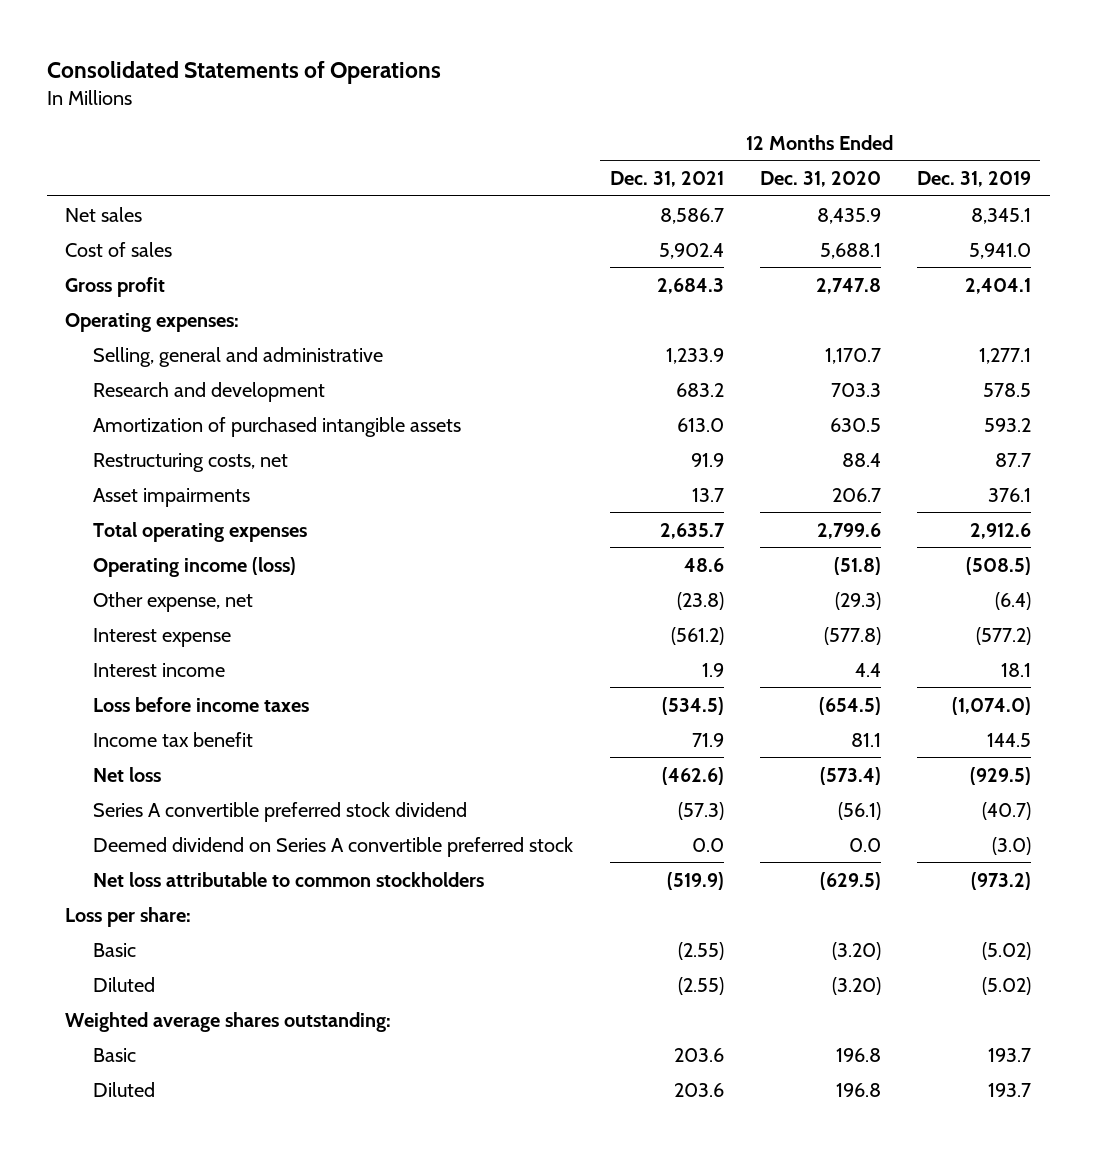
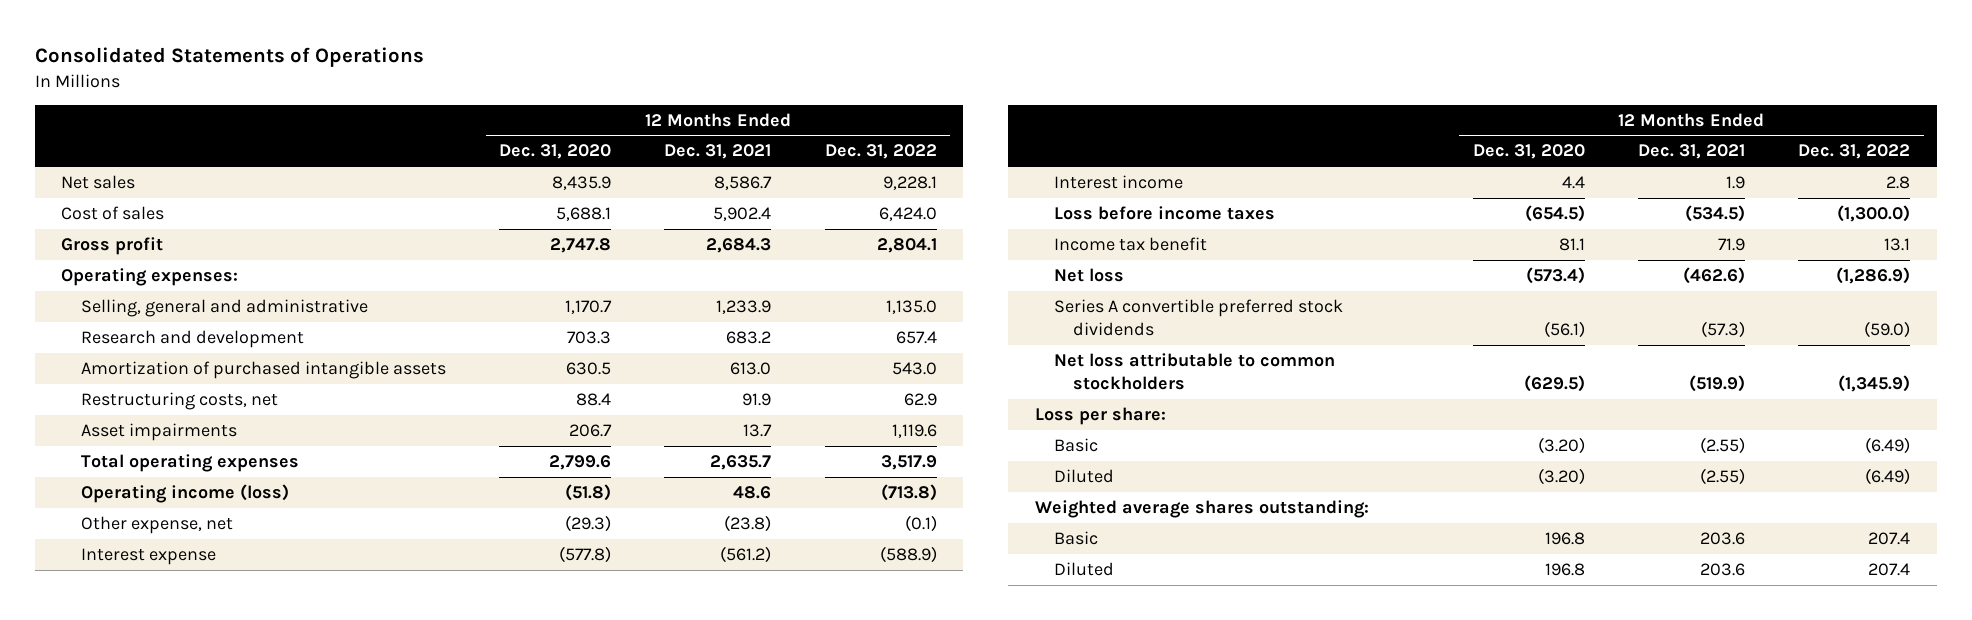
[917,171,1032,188] Dec. 31, 2019 -> none
none -> [824,144,937,160] Dec. 31, 2022
[93,836,574,857] Deemed dividend on Series A convertible preferred stock -> none
[93,801,468,822] Series A convertible preferred stock dividend -> [1054,299,1344,337] Series A convertible preferred stock dividends

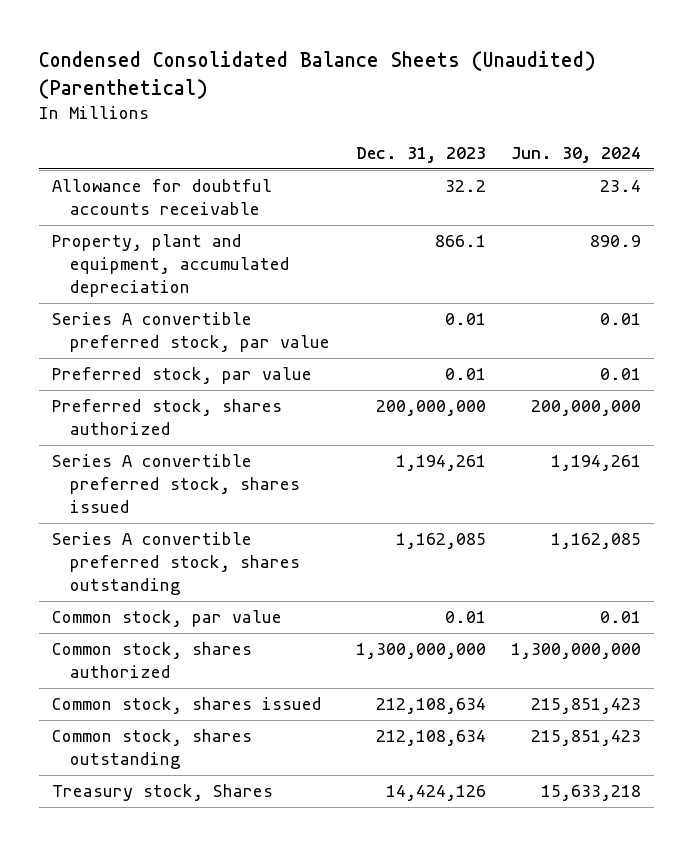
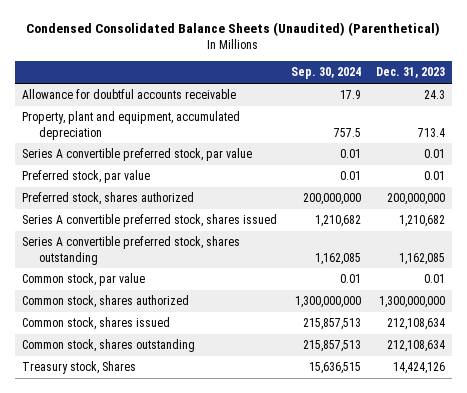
[511,147,642,164] Jun. 30, 2024 -> none
none -> [291,67,362,80] Sep. 30, 2024
[444,180,486,193] 32.2 -> [423,90,445,100] 24.3
[434,235,486,248] 866.1 -> [417,127,445,137] 713.4
[395,455,486,472] 1,194,261 -> [398,215,445,228] 1,210,682

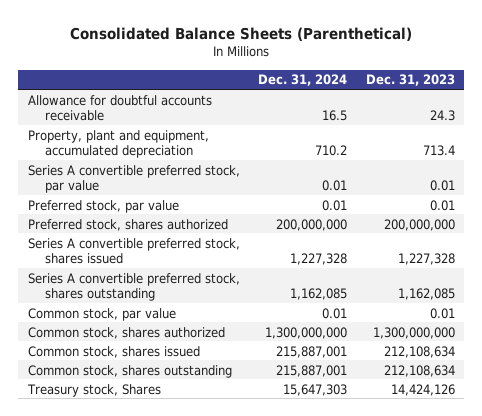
[26,22,441,37] Condensed Consolidated Balance Sheets (Unaudited) (Parenthetical) -> [70,26,413,41] Consolidated Balance Sheets (Parenthetical)
[291,67,362,80] Sep. 30, 2024 -> none
none -> [258,74,348,87] Dec. 31, 2024
[398,215,445,228] 1,210,682 -> [397,252,455,265] 1,227,328

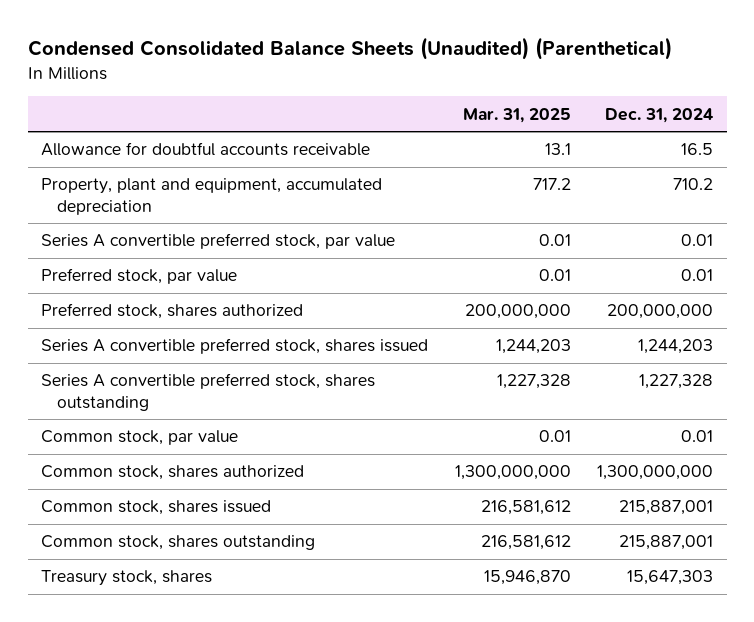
[70,26,413,41] Consolidated Balance Sheets (Parenthetical) -> [27,37,672,61] Condensed Consolidated Balance Sheets (Unaudited) (Parenthetical)
[365,74,455,87] Dec. 31, 2023 -> none
none -> [462,107,571,123] Mar. 31, 2025
[290,252,348,265] 1,227,328 -> [638,339,714,355] 1,244,203
[290,287,348,300] 1,162,085 -> [639,374,714,390] 1,227,328
[26,383,161,397] Treasury stock, Shares -> [41,570,213,587] Treasury stock, shares

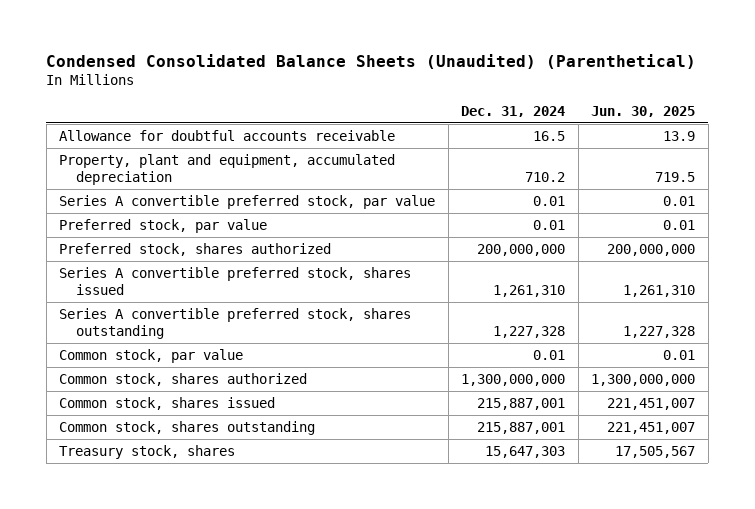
[462,107,571,123] Mar. 31, 2025 -> none
none -> [591,105,696,117] Jun. 30, 2025
[638,339,714,355] 1,244,203 -> [493,284,566,297] 1,261,310

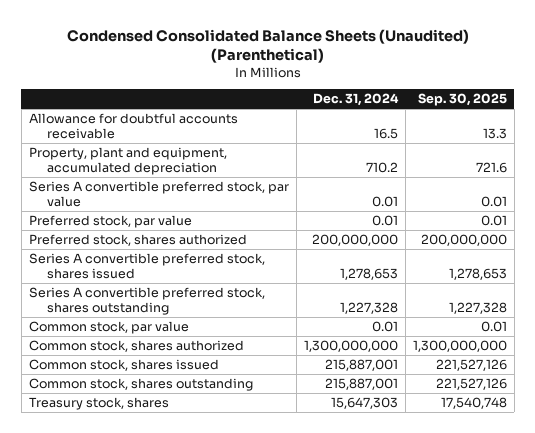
[591,105,696,117] Jun. 30, 2025 -> none
none -> [417,93,507,107] Sep. 30, 2025
[493,284,566,297] 1,261,310 -> [339,267,398,280] 1,278,653

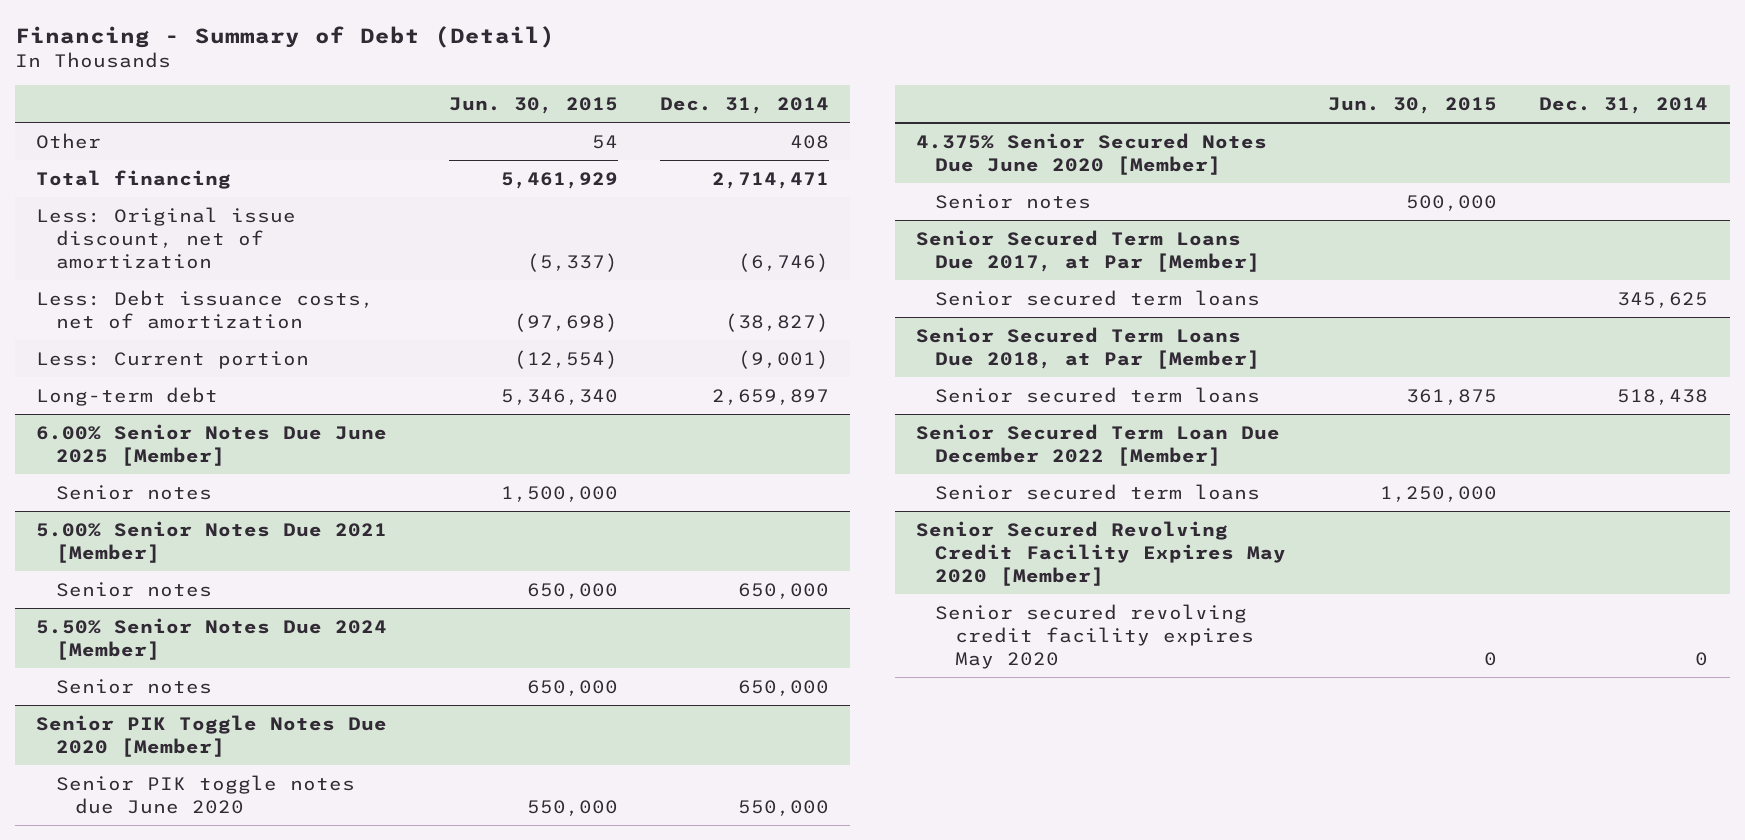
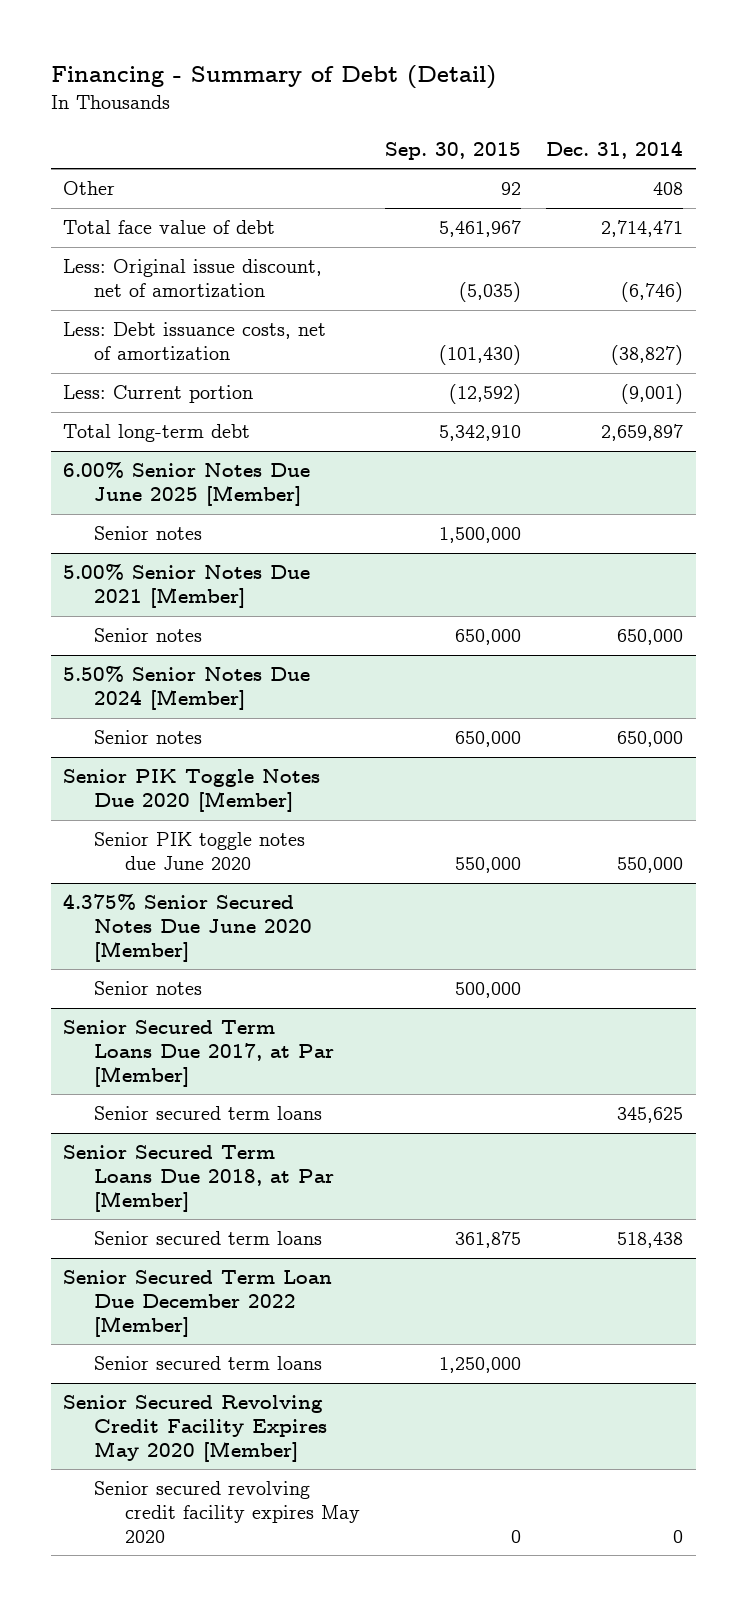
[448,97,618,115] Jun. 30, 2015 -> none
none -> [384,141,521,160] Sep. 30, 2015
[36,169,232,189] Total financing -> [63,220,276,235] Total face value of debt
[36,386,219,406] Long-term debt -> [63,424,251,443] Total long-term debt

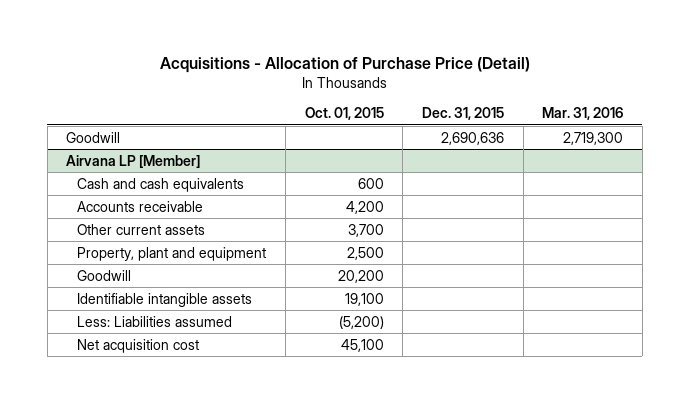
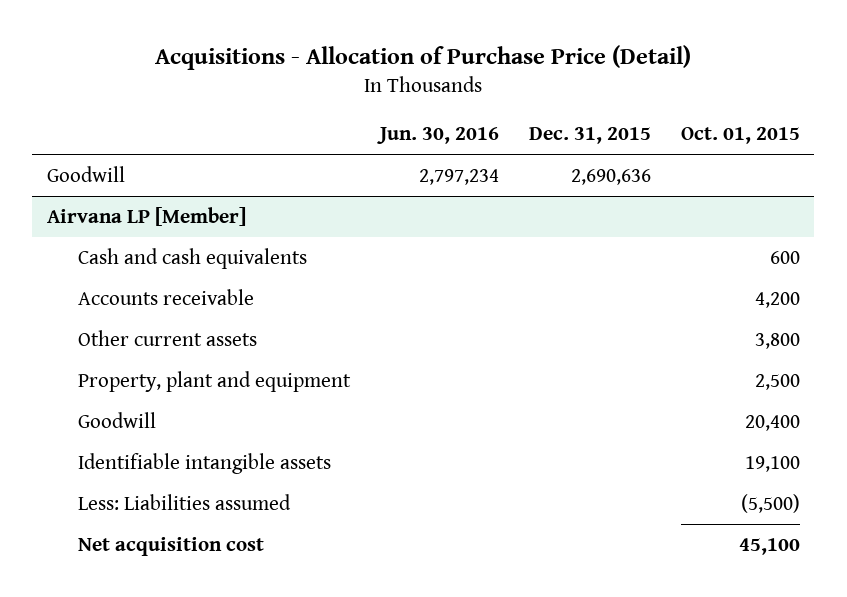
[542,107,624,121] Mar. 31, 2016 -> none
none -> [377,127,500,145] Jun. 30, 2016
[347,223,384,237] 3,700 -> [754,333,800,350] 3,800
[337,269,384,283] 20,200 -> [744,415,800,432] 20,400
[338,315,384,329] (5,200) -> [740,494,800,514] (5,500)

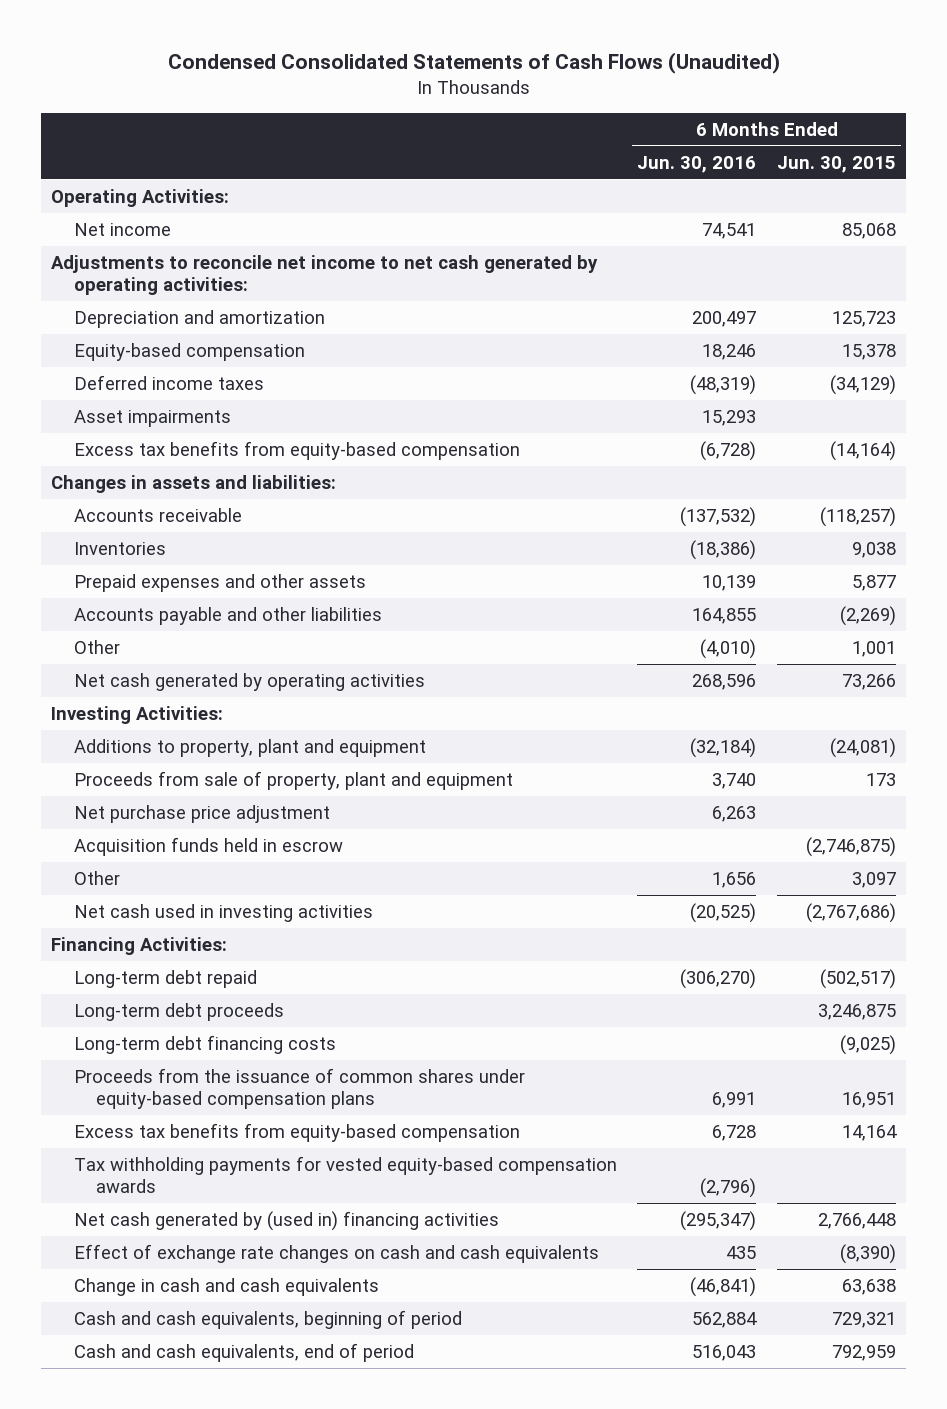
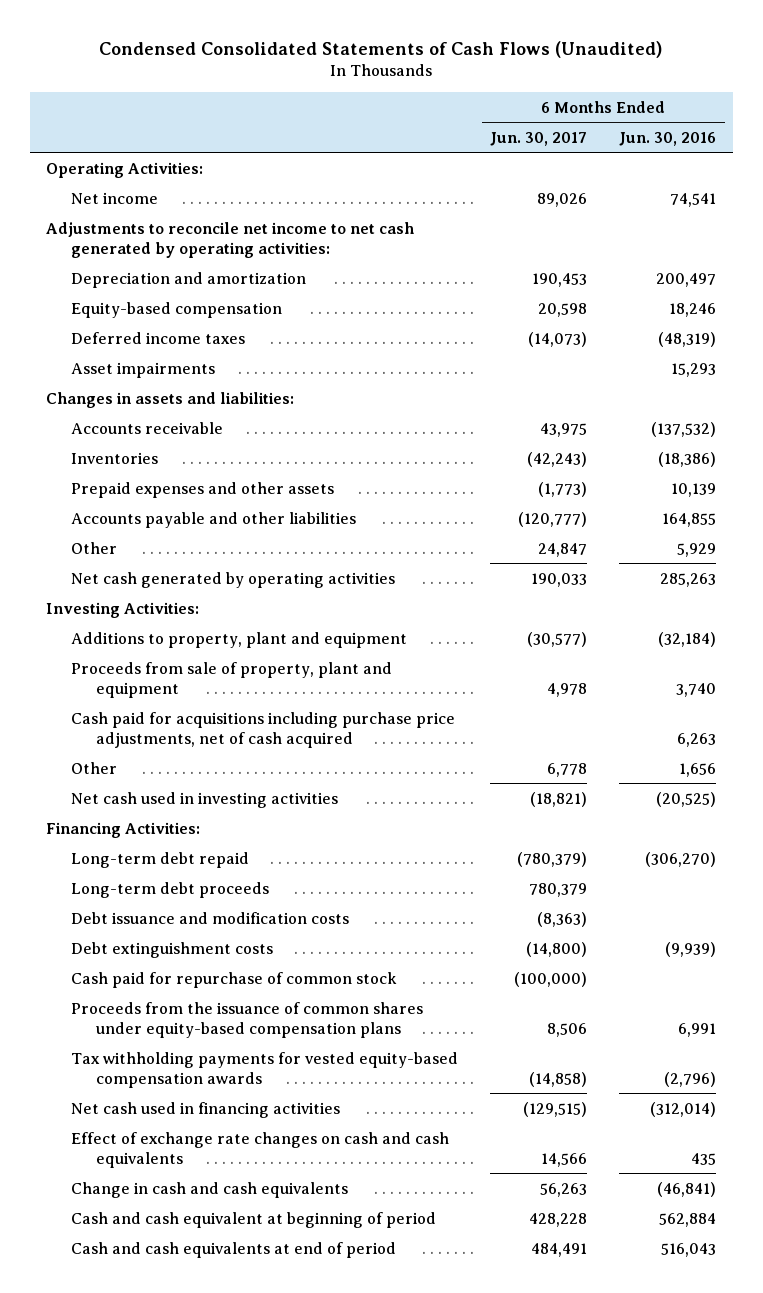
[777,155,897,173] Jun. 30, 2015 -> none
none -> [490,131,588,146] Jun. 30, 2017
[73,441,520,461] Excess tax benefits from equity-based compensation -> none
[700,639,757,660] (4,010) -> [677,542,717,557] 5,929
[692,674,757,691] 268,596 -> [660,572,717,587] 285,263
[73,837,343,857] Acquisition funds held in escrow -> none
[73,805,330,824] Net purchase price adjustment -> [71,711,456,748] Cash paid for acquisitions including purchase price adjustments, net of cash acquired
[73,1035,336,1055] Long-term debt financing costs -> none
none -> [71,911,350,924] Debt issuance and modification costs
none -> [71,941,274,958] Debt extinguishment costs
none -> [71,971,398,988] Cash paid for repurchase of common stock
[73,1123,520,1143] Excess tax benefits from equity-based compensation -> none
[73,1211,499,1232] Net cash generated by (used in) financing activities -> [71,1101,341,1118] Net cash used in financing activities
[680,1211,757,1232] (295,347) -> [650,1101,717,1117] (312,014)
[73,1310,462,1330] Cash and cash equivalents, beginning of period -> [71,1211,437,1228] Cash and cash equivalent at beginning of period
[73,1343,414,1363] Cash and cash equivalents, end of period -> [71,1241,397,1258] Cash and cash equivalents at end of period

